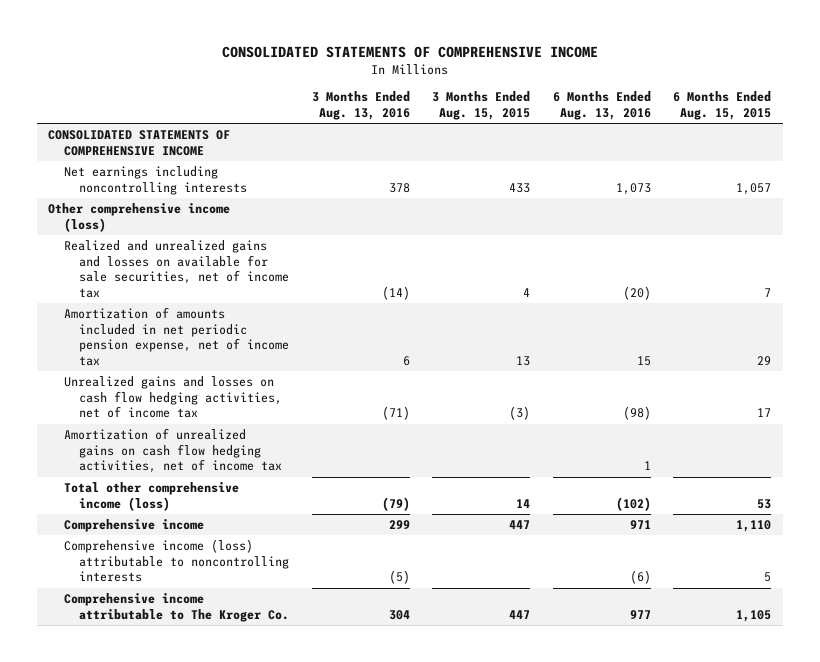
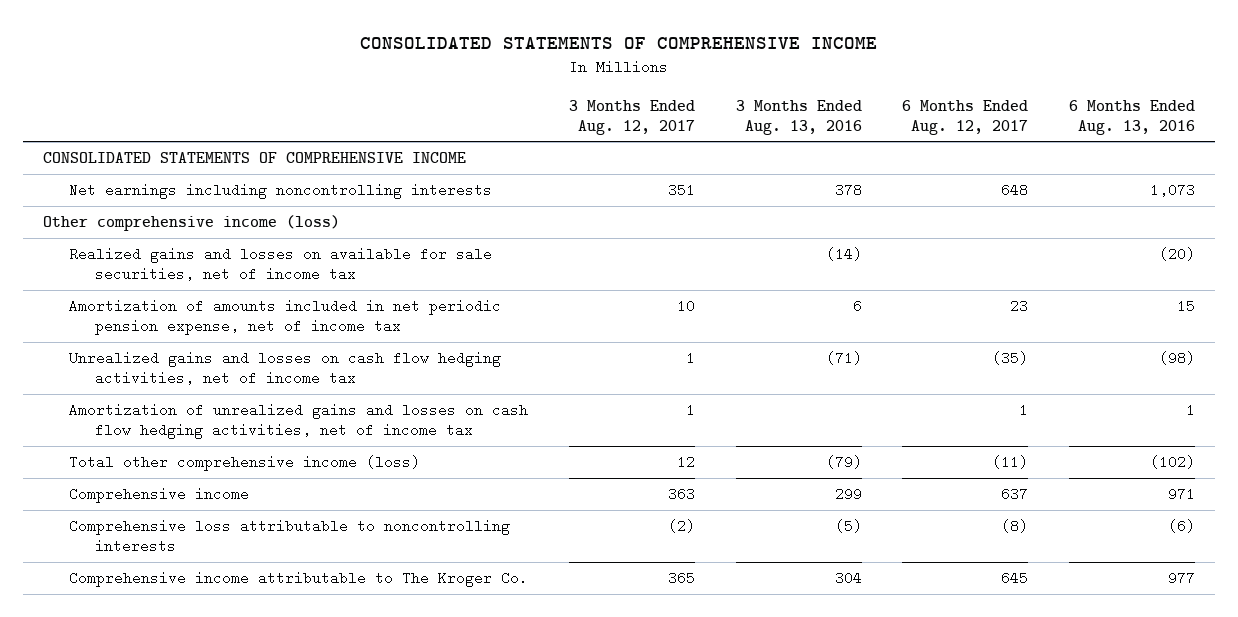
[432,91,531,120] 3 Months Ended Aug. 15, 2015 -> none
[673,91,772,120] 6 Months Ended Aug. 15, 2015 -> none
none -> [568,99,695,135] 3 Months Ended Aug. 12, 2017
none -> [902,99,1029,135] 6 Months Ended Aug. 12, 2017
[63,240,290,298] Realized and unrealized gains and losses on available for sale securities, net of income tax -> [69,247,493,282] Realized gains and losses on available for sale securities, net of income tax
[63,428,283,474] Amortization of unrealized gains on cash flow hedging activities, net of income tax -> [69,403,529,440] Amortization of unrealized gains and losses on cash flow hedging activities, net of income tax
[63,539,290,583] Comprehensive income (loss) attributable to noncontrolling interests -> [69,519,511,554] Comprehensive loss attributable to noncontrolling interests

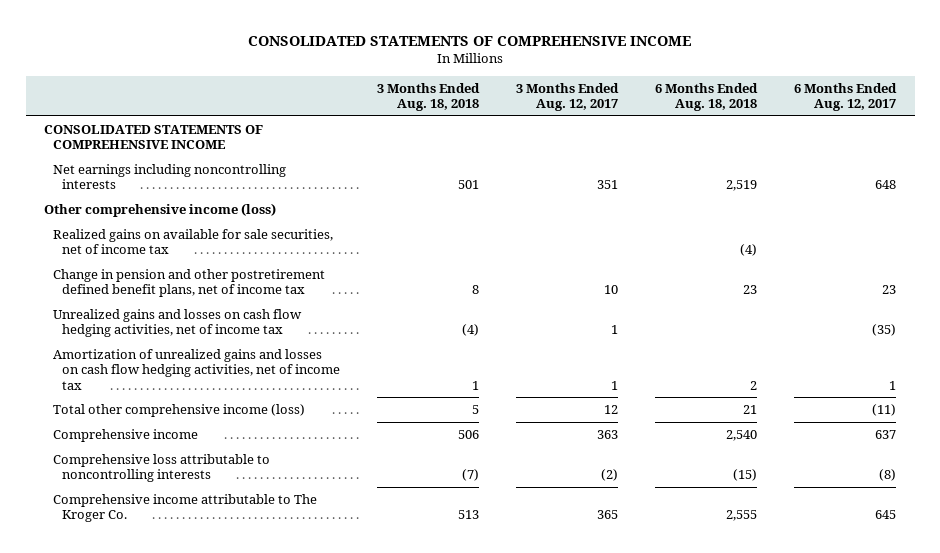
[735,99,862,135] 3 Months Ended Aug. 13, 2016 -> none
[1068,99,1195,135] 6 Months Ended Aug. 13, 2016 -> none
none -> [377,82,481,111] 3 Months Ended Aug. 18, 2018
none -> [655,82,759,111] 6 Months Ended Aug. 18, 2018
[69,247,493,282] Realized gains and losses on available for sale securities, net of income tax -> [53,228,334,255] Realized gains on available for sale securities, net of income tax
[69,299,502,336] Amortization of amounts included in net periodic pension expense, net of income tax -> [53,268,326,298] Change in pension and other postretirement defined benefit plans, net of income tax

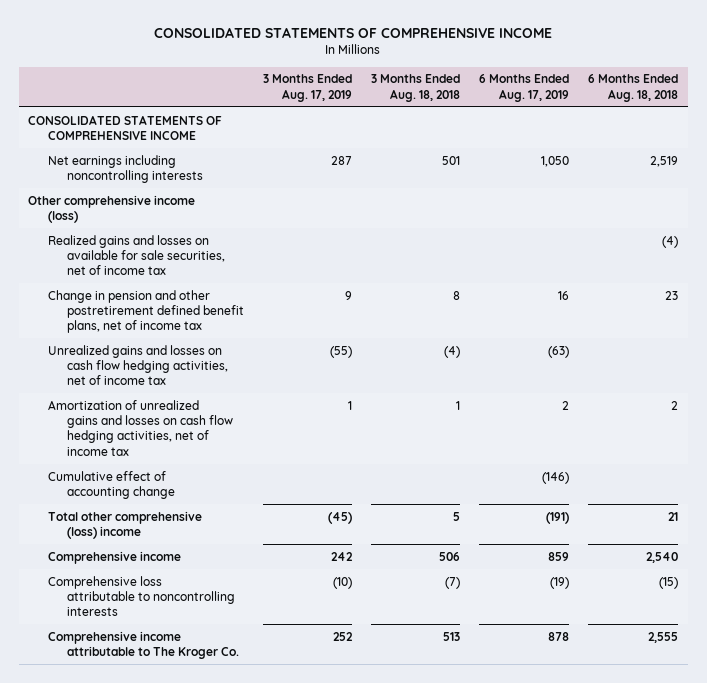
[516,82,620,111] 3 Months Ended Aug. 12, 2017 -> none
[794,82,898,111] 6 Months Ended Aug. 12, 2017 -> none
none -> [263,74,353,102] 3 Months Ended Aug. 17, 2019
none -> [479,74,570,102] 6 Months Ended Aug. 17, 2019
[53,228,334,255] Realized gains on available for sale securities, net of income tax -> [47,234,226,276] Realized gains and losses on available for sale securities, net of income tax
none -> [47,470,176,499] Cumulative effect of accounting change
[53,403,306,417] Total other comprehensive income (loss) -> [47,510,202,539] Total other comprehensive (loss) income

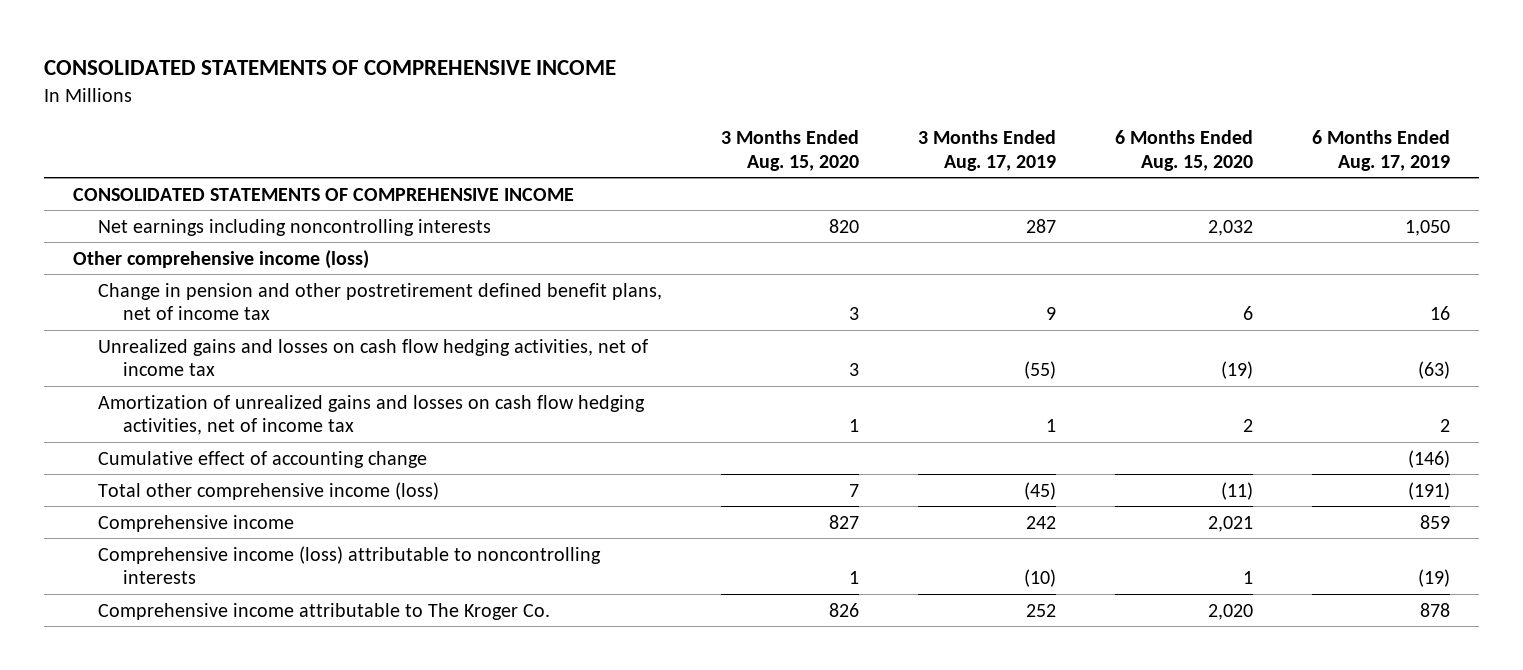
[371,74,461,102] 3 Months Ended Aug. 18, 2018 -> none
[588,74,679,102] 6 Months Ended Aug. 18, 2018 -> none
none -> [720,129,859,171] 3 Months Ended Aug. 15, 2020
none -> [1114,129,1253,171] 6 Months Ended Aug. 15, 2020
[47,234,226,276] Realized gains and losses on available for sale securities, net of income tax -> none
[47,510,202,539] Total other comprehensive (loss) income -> [98,481,440,500] Total other comprehensive income (loss)
[47,575,236,617] Comprehensive loss attributable to noncontrolling interests -> [98,545,602,585] Comprehensive income (loss) attributable to noncontrolling interests

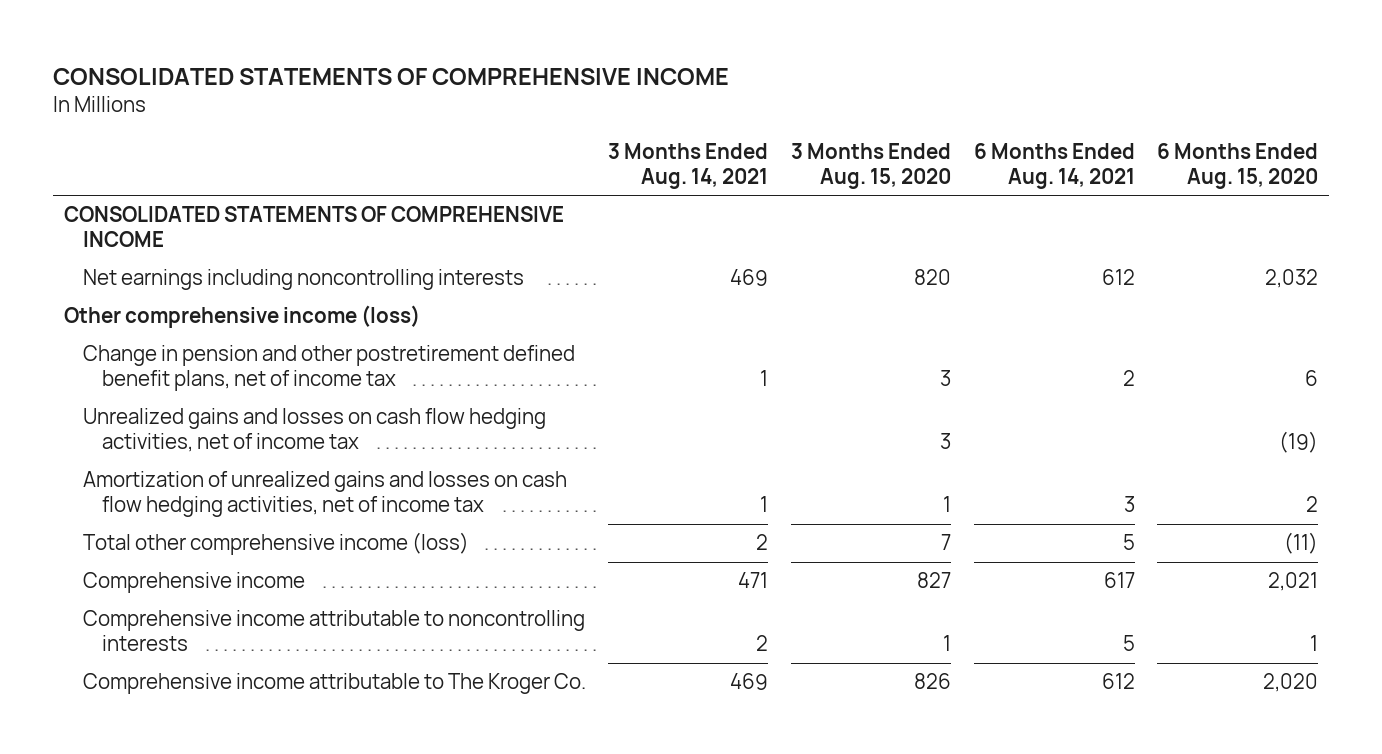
[917,129,1056,171] 3 Months Ended Aug. 17, 2019 -> none
[1311,129,1450,171] 6 Months Ended Aug. 17, 2019 -> none
none -> [608,142,769,189] 3 Months Ended Aug. 14, 2021
none -> [973,142,1135,189] 6 Months Ended Aug. 14, 2021
[98,450,428,468] Cumulative effect of accounting change -> none
[98,545,602,585] Comprehensive income (loss) attributable to noncontrolling interests -> [82,610,585,652] Comprehensive income attributable to noncontrolling interests

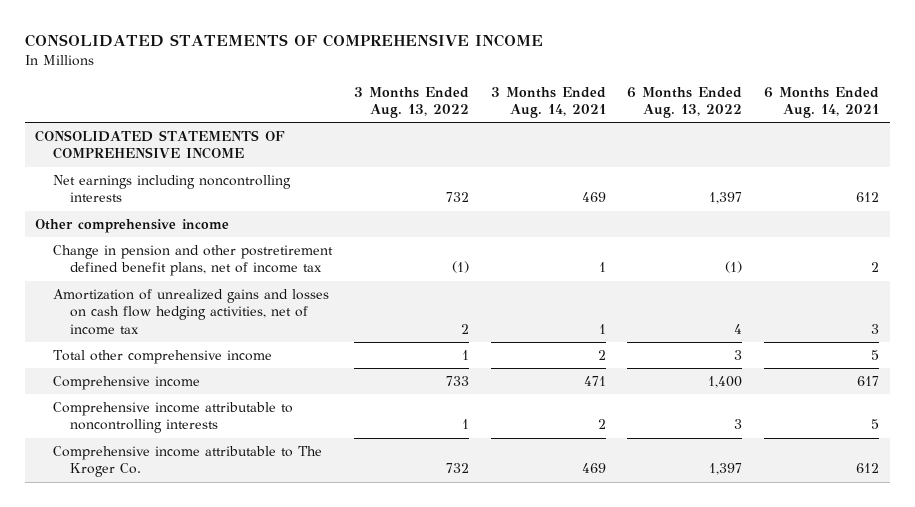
[790,142,951,189] 3 Months Ended Aug. 15, 2020 -> none
[1157,142,1319,189] 6 Months Ended Aug. 15, 2020 -> none
none -> [353,86,469,118] 3 Months Ended Aug. 13, 2022
none -> [627,86,743,118] 6 Months Ended Aug. 13, 2022
[64,305,421,329] Other comprehensive income (loss) -> [35,218,230,233] Other comprehensive income
[82,408,546,453] Unrealized gains and losses on cash flow hedging activities, net of income tax -> none
[82,532,469,556] Total other comprehensive income (loss) -> [52,349,272,364] Total other comprehensive income

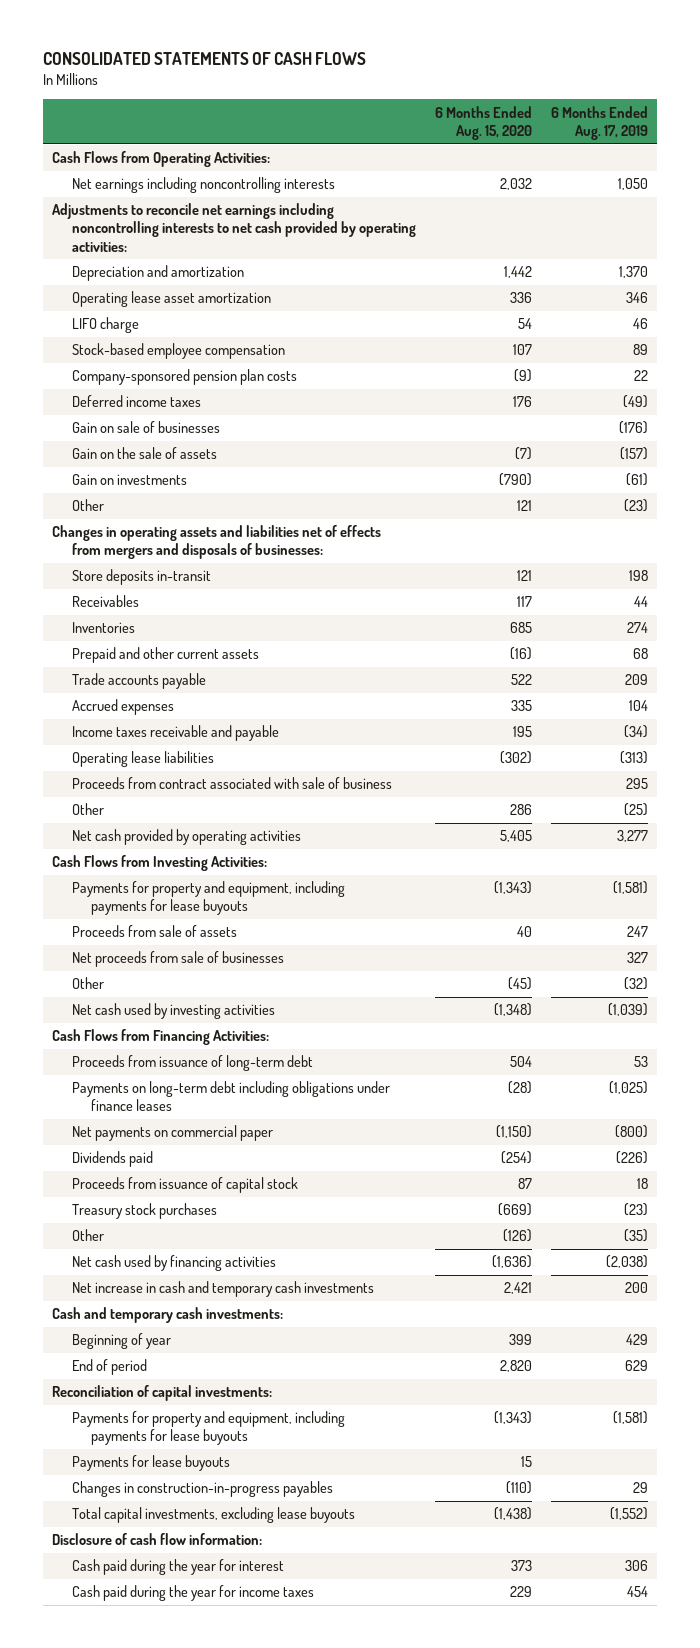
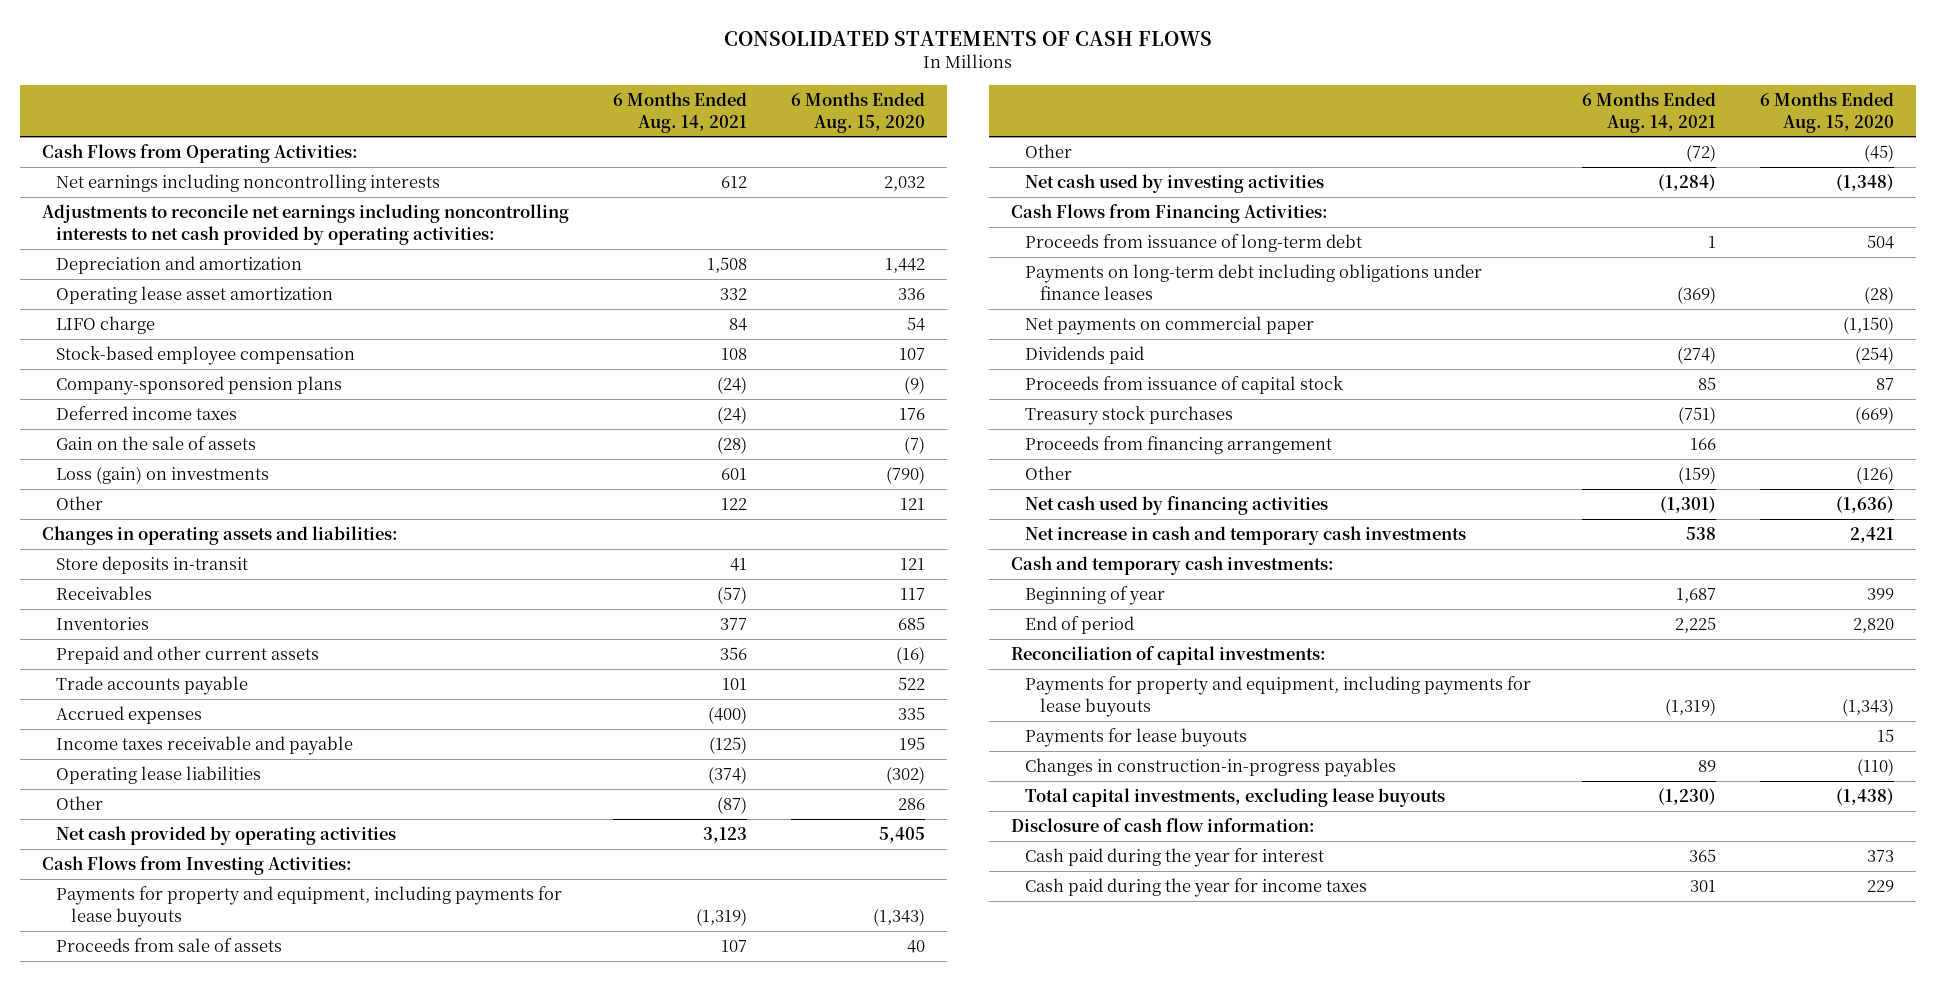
[550,105,648,140] 6 Months Ended Aug. 17, 2019 -> none
none -> [612,91,747,133] 6 Months Ended Aug. 14, 2021
[71,369,297,386] Company-sponsored pension plan costs -> [56,376,343,396] Company-sponsored pension plans
[71,421,220,434] Gain on sale of businesses -> none
[71,474,187,486] Gain on investments -> [56,466,270,485] Loss (gain) on investments
[52,525,382,560] Changes in operating assets and liabilities net of effects from mergers and disposals of businesses: -> [41,526,398,546] Changes in operating assets and liabilities:
[71,777,392,790] Proceeds from contract associated with sale of business -> none
[71,951,284,968] Net proceeds from sale of businesses -> none
none -> [1025,436,1333,455] Proceeds from financing arrangement

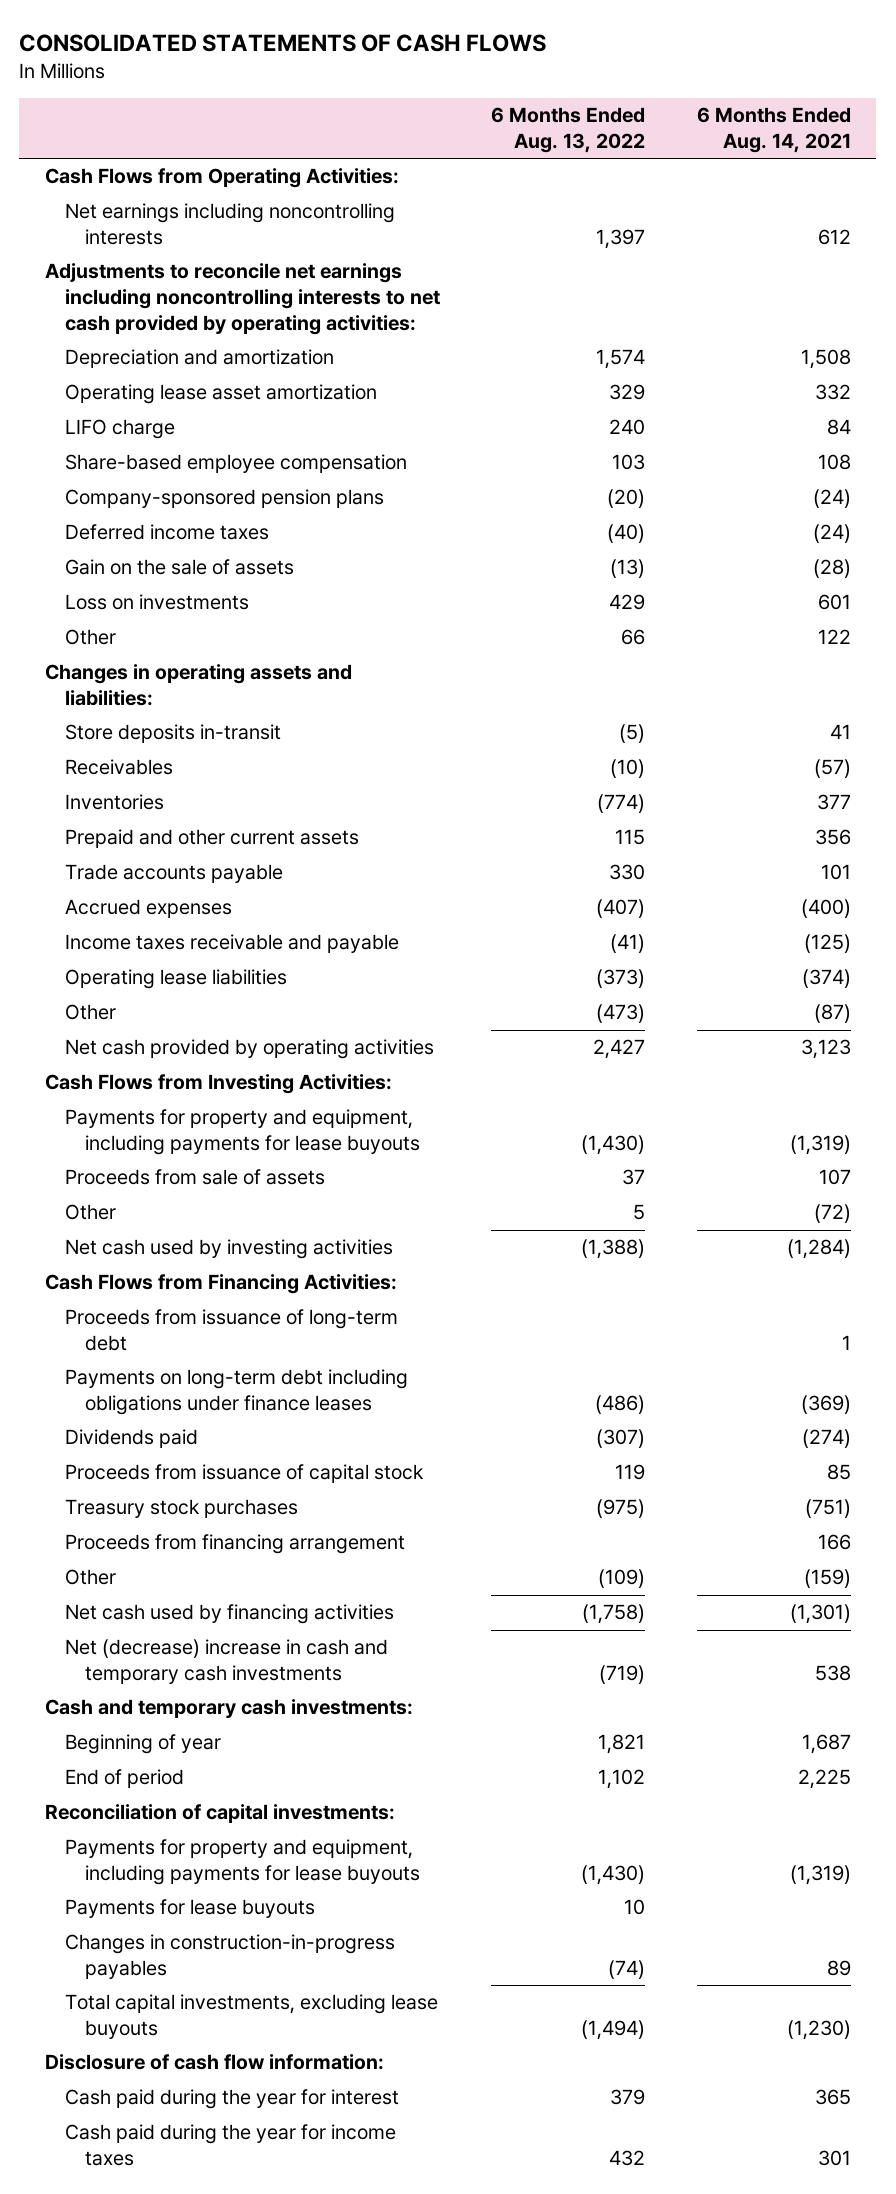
[790,91,925,133] 6 Months Ended Aug. 15, 2020 -> none
none -> [491,107,646,154] 6 Months Ended Aug. 13, 2022
[56,346,356,366] Stock-based employee compensation -> [65,454,408,474] Share-based employee compensation
[56,466,270,485] Loss (gain) on investments -> [65,594,250,611] Loss on investments
[1025,316,1315,336] Net payments on commercial paper -> none
[1025,526,1467,546] Net increase in cash and temporary cash investments -> [65,1639,389,1685] Net (decrease) increase in cash and temporary cash investments

